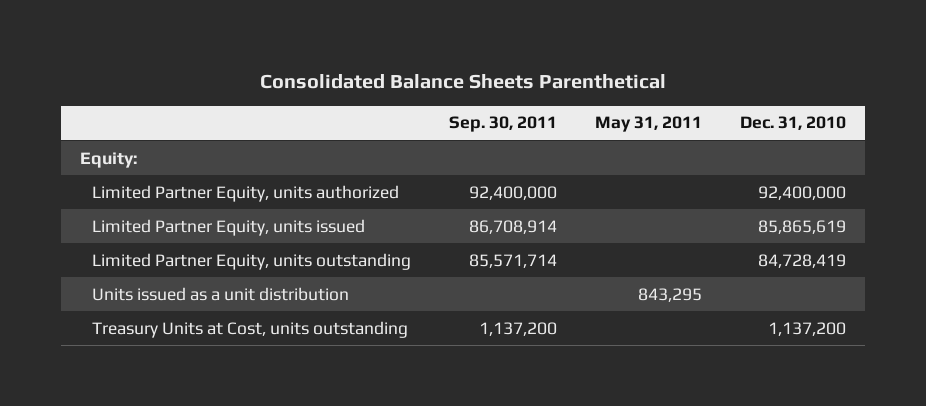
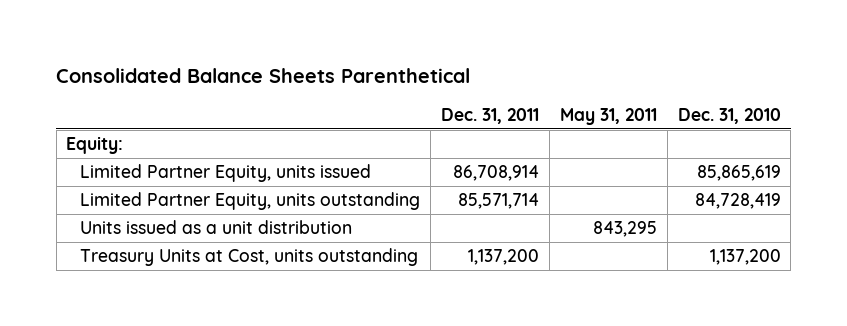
[449,116,558,133] Sep. 30, 2011 -> none
none -> [440,107,539,124] Dec. 31, 2011
[92,184,400,202] Limited Partner Equity, units authorized -> none

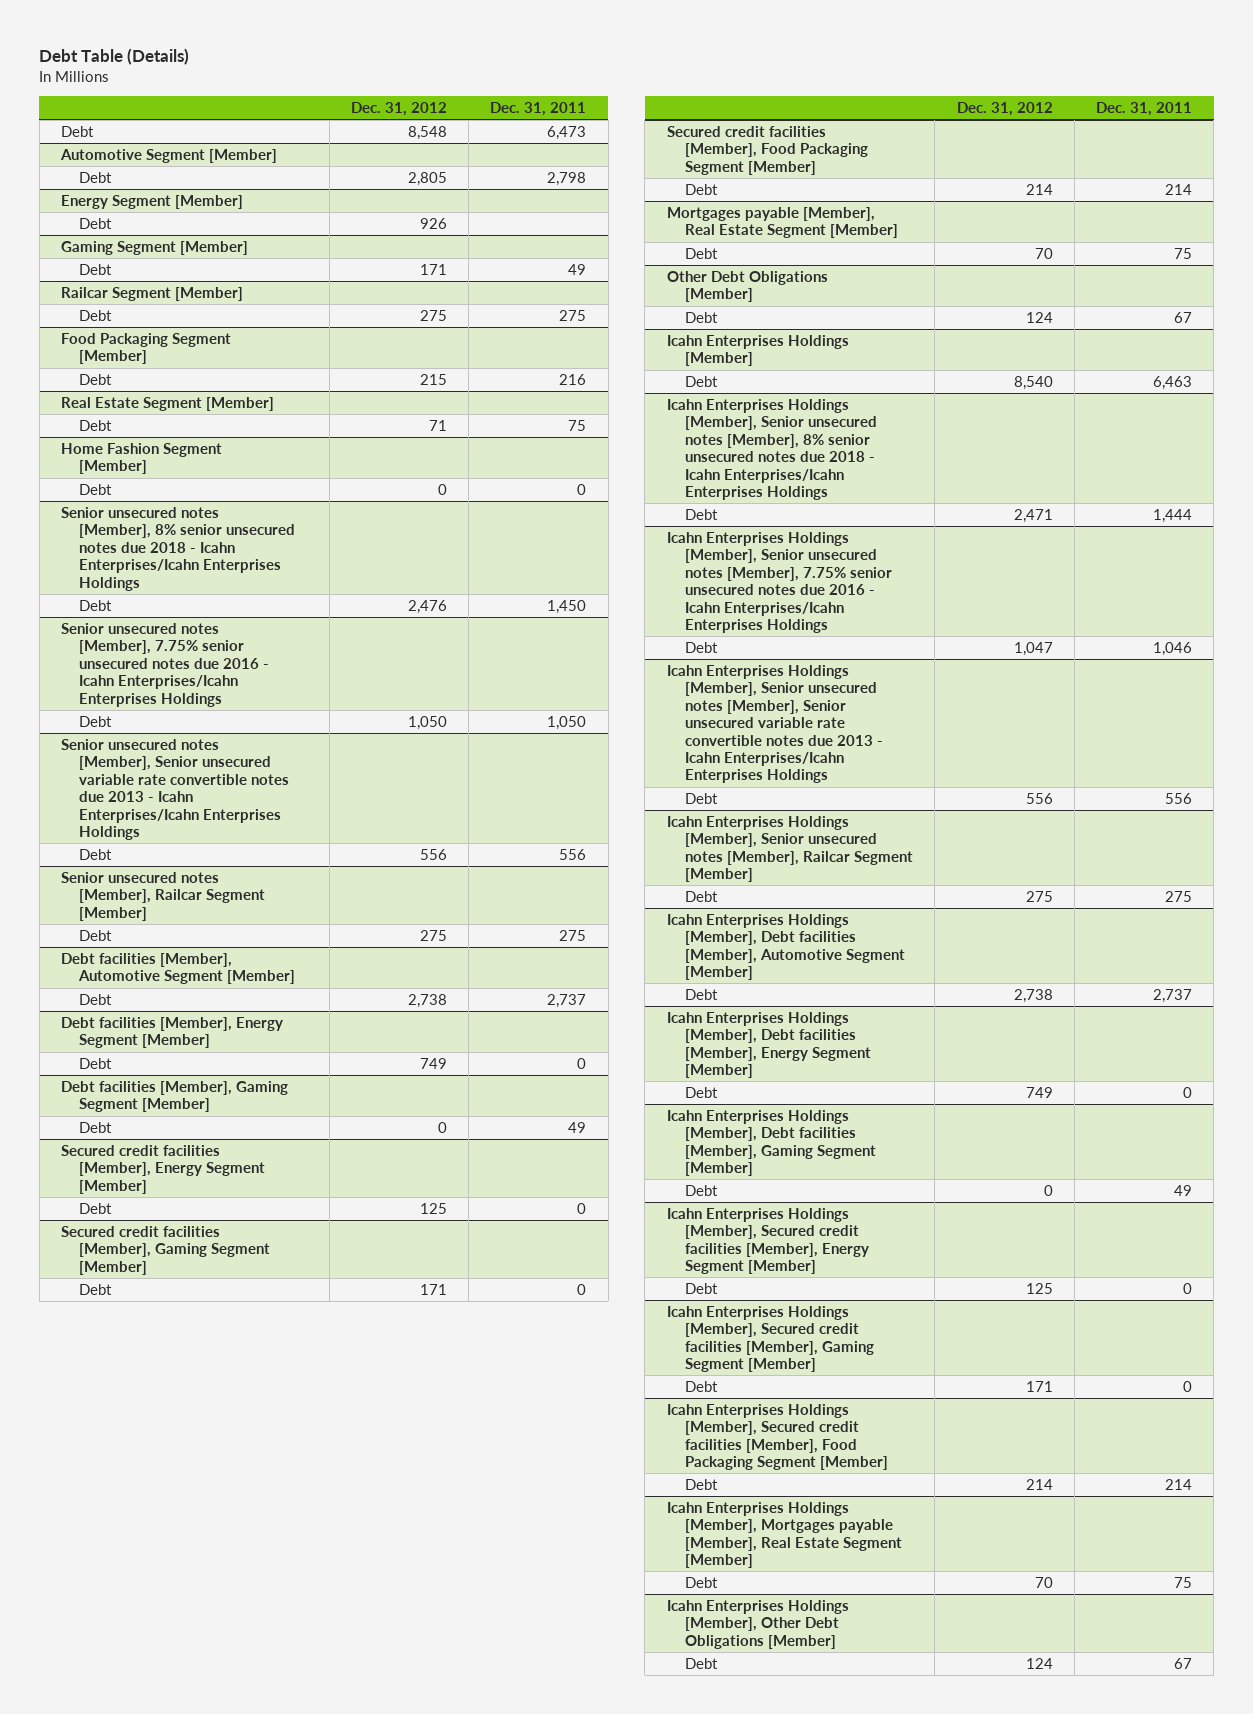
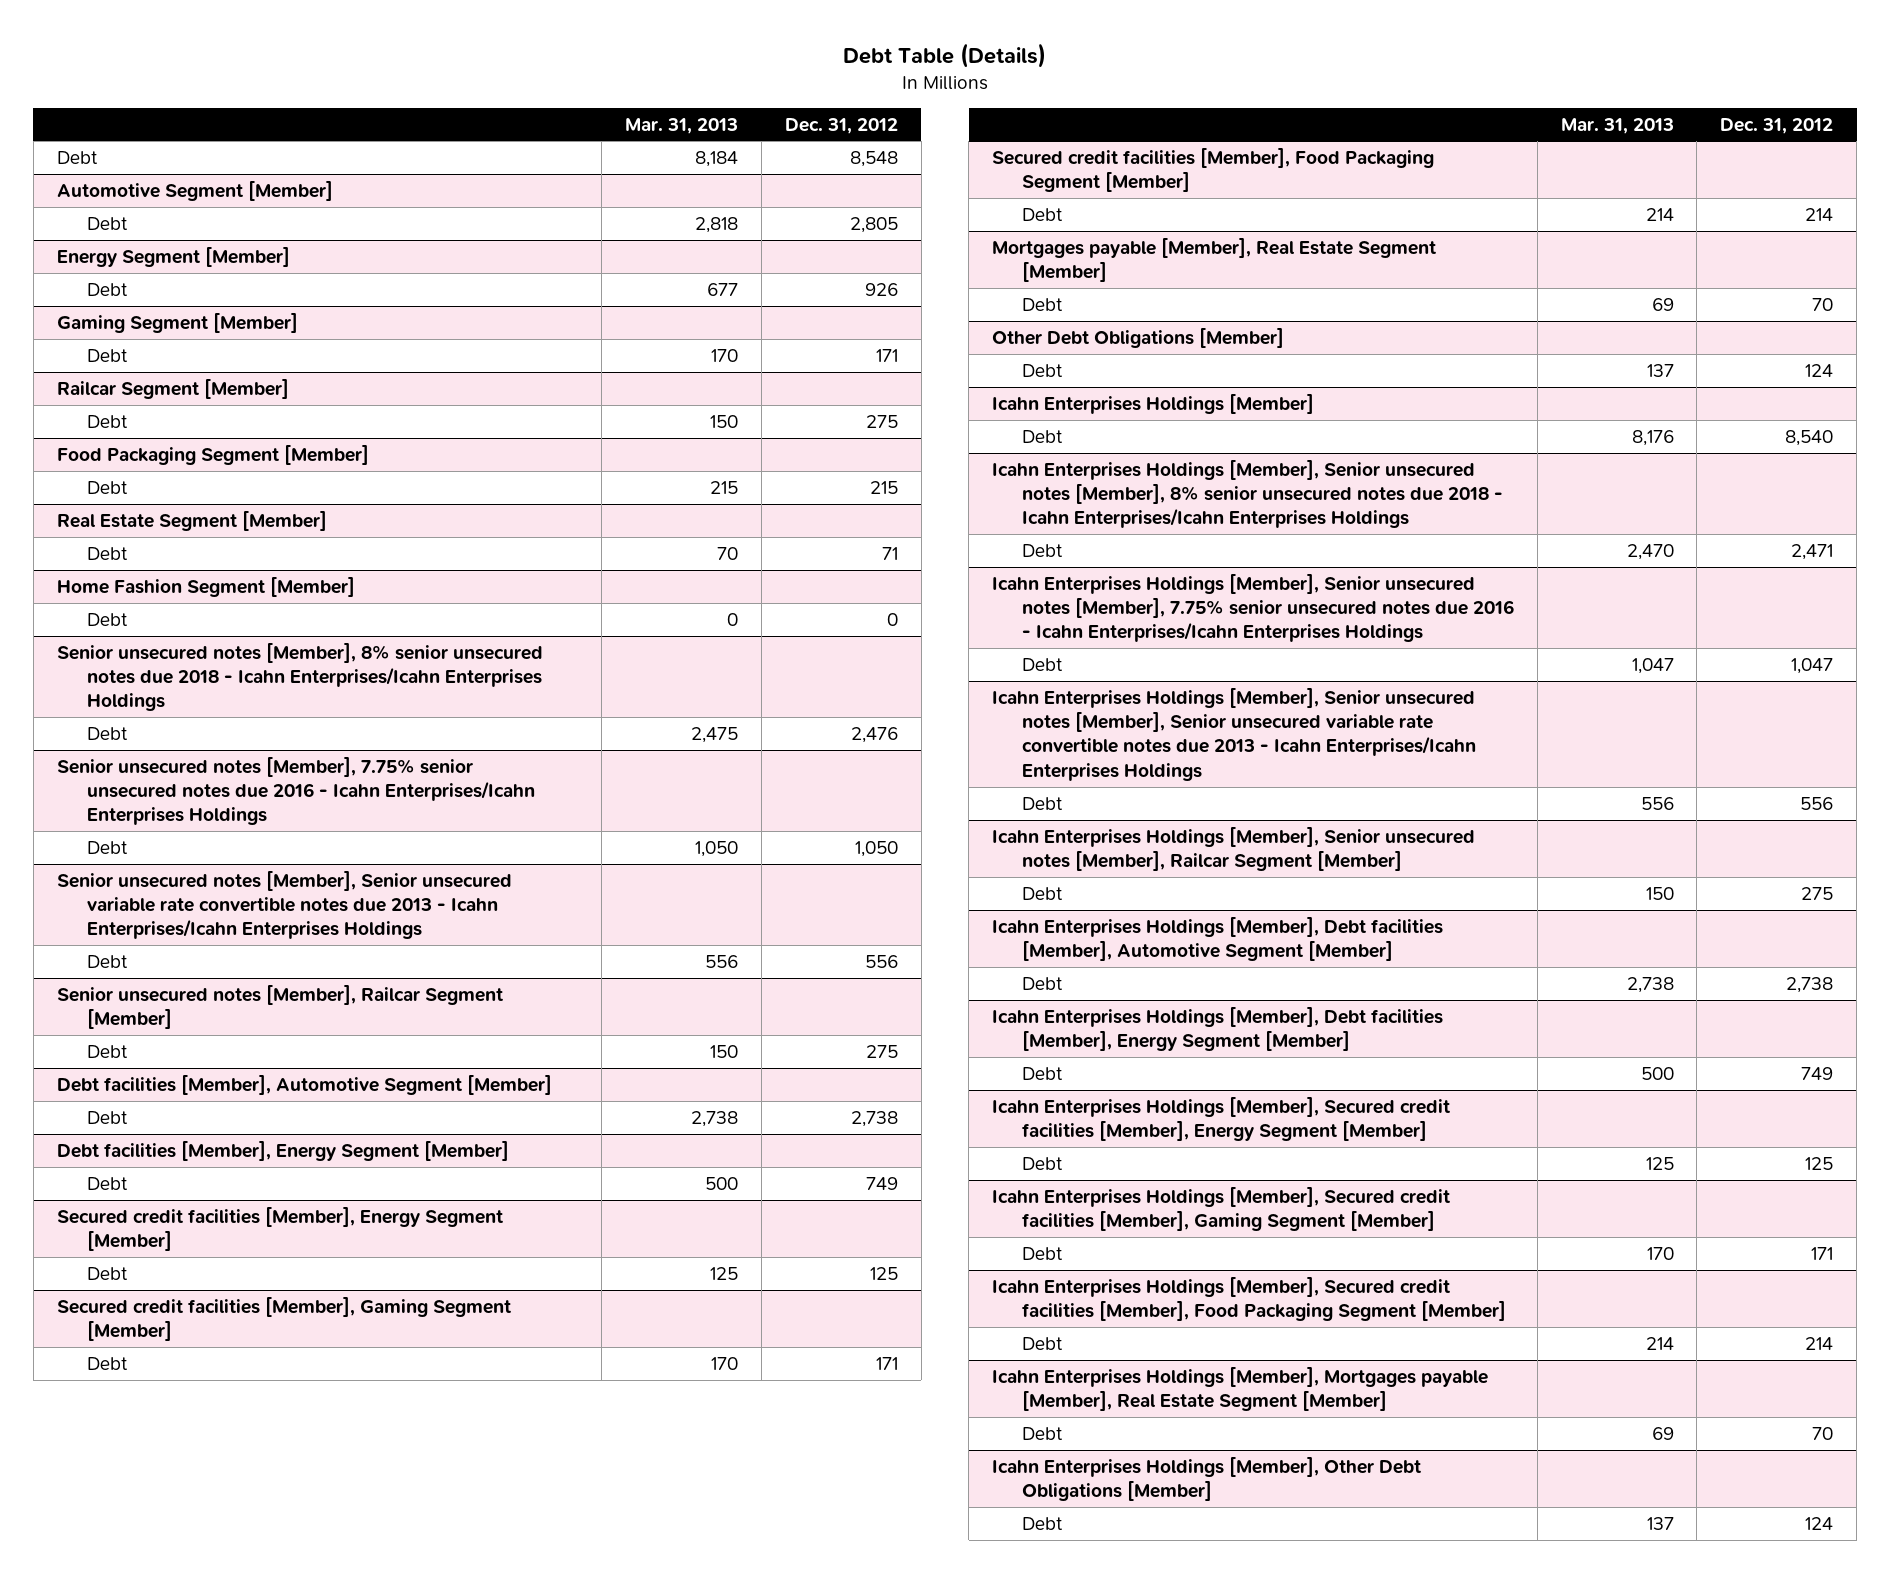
[490,102,587,117] Dec. 31, 2011 -> none
none -> [625,117,739,134] Mar. 31, 2013
[60,1080,288,1113] Debt facilities [Member], Gaming Segment [Member] -> none
[79,1121,113,1133] Debt -> none
[666,1109,877,1177] Icahn Enterprises Holdings [Member], Debt facilities [Member], Gaming Segment [Member] -> none
[685,1184,719,1196] Debt -> none

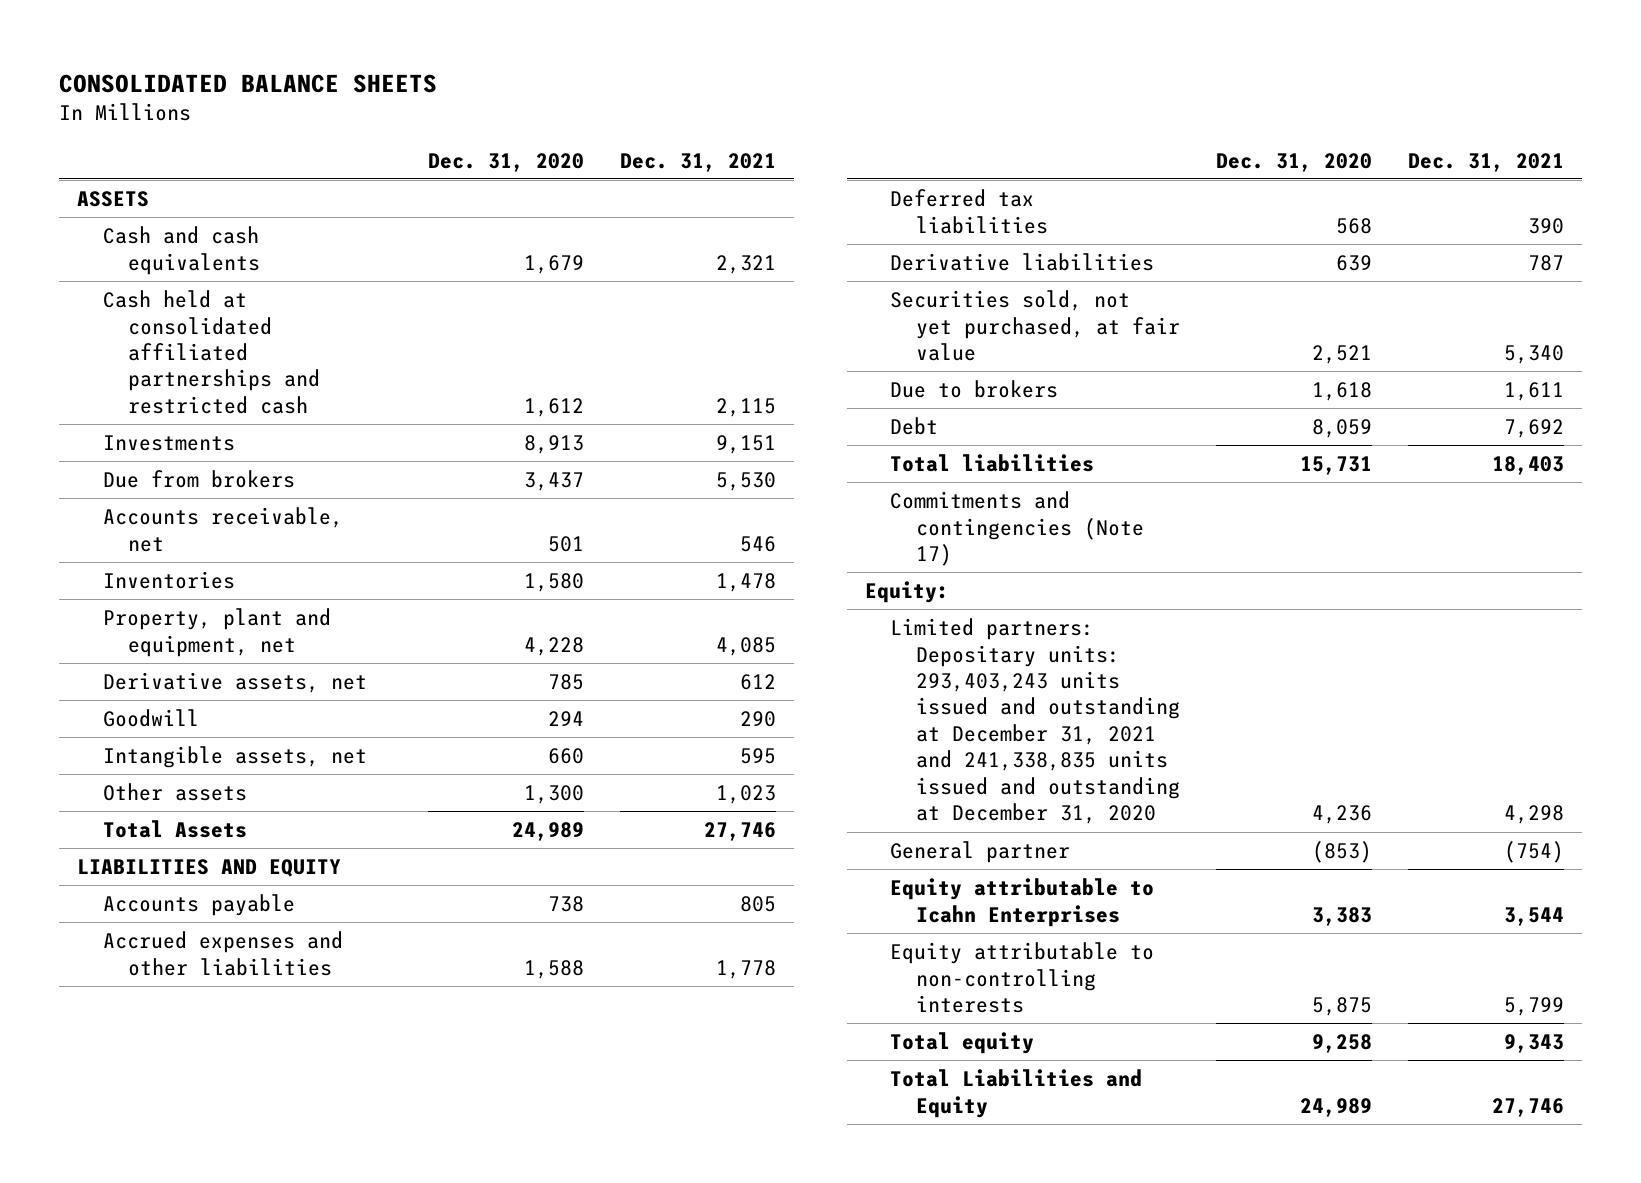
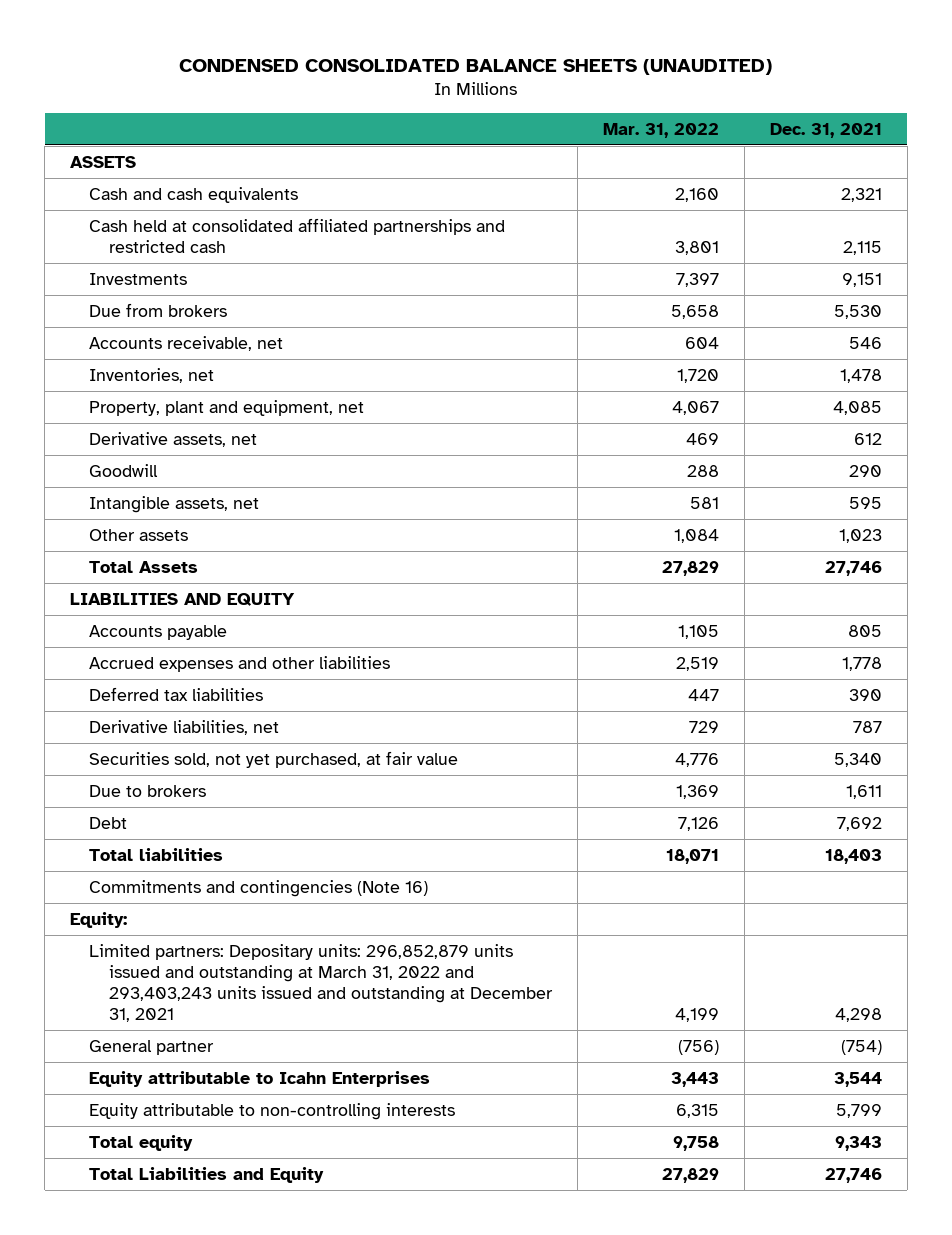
[58,73,437,93] CONSOLIDATED BALANCE SHEETS -> [178,58,772,75] CONDENSED CONSOLIDATED BALANCE SHEETS (UNAUDITED)
[428,152,585,172] Dec. 31, 2020 -> none
none -> [602,122,719,138] Mar. 31, 2022
[102,571,235,590] Inventories -> [89,367,215,383] Inventories, net
[890,253,1155,272] Derivative liabilities -> [89,719,280,735] Derivative liabilities, net
[890,491,1145,567] Commitments and contingencies (Note 17) -> [89,879,429,897] Commitments and contingencies (Note 16)
[890,618,1181,825] Limited partners: Depositary units: 293,403,243 units issued and outstanding at December 31, 2021 and 241,338,835 units issued and outstanding at December 31, 2020 -> [89,943,553,1023] Limited partners: Depositary units: 296,852,879 units issued and outstanding at March 31, 2022 and 293,403,243 units issued and outstanding at December 31, 2021

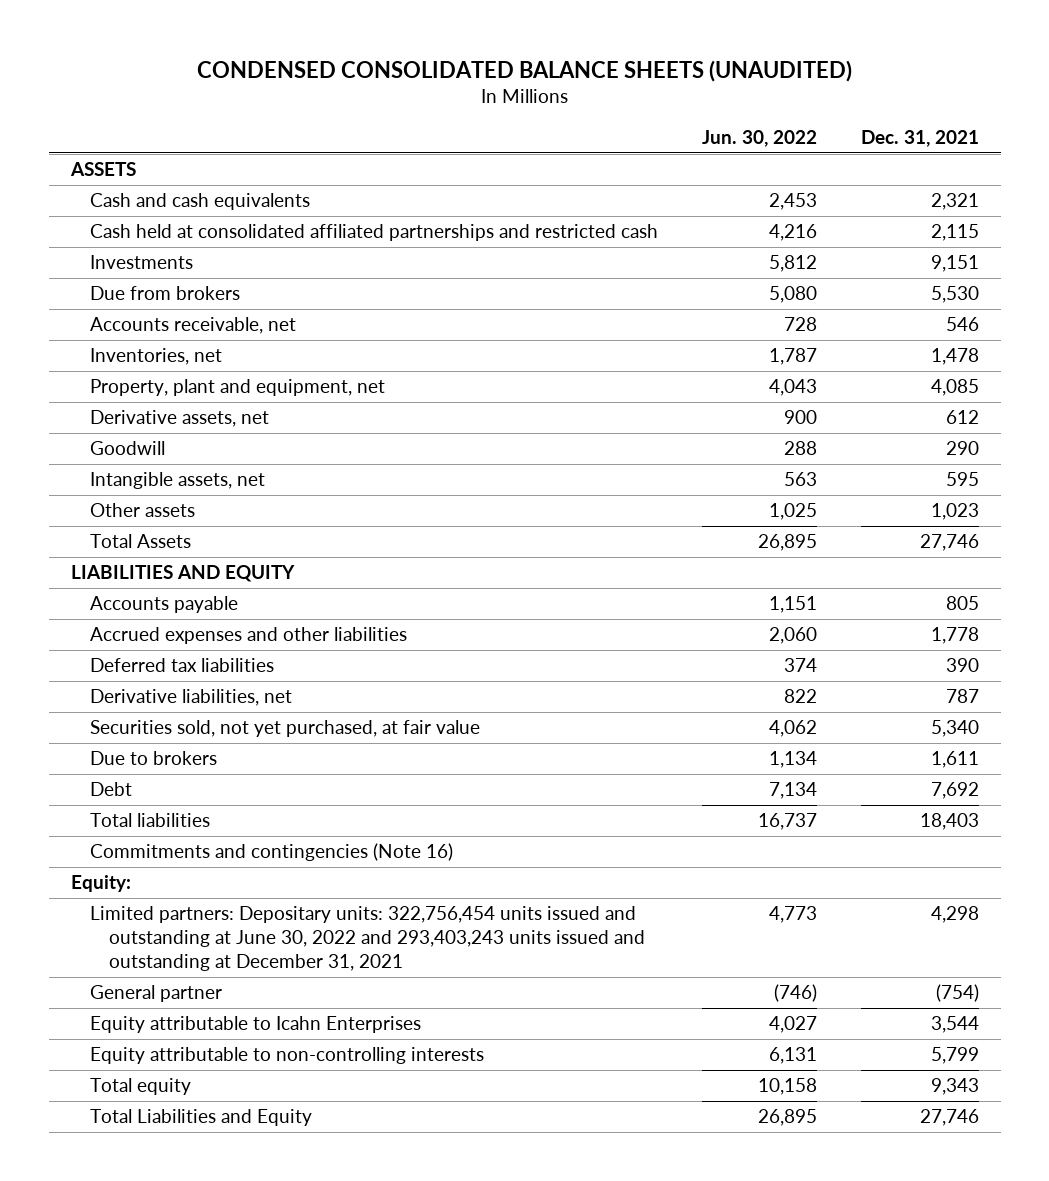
[602,122,719,138] Mar. 31, 2022 -> none
none -> [701,130,817,148] Jun. 30, 2022
[89,943,553,1023] Limited partners: Depositary units: 296,852,879 units issued and outstanding at March 31, 2022 and 293,403,243 units issued and outstanding at December 31, 2021 -> [89,906,645,972] Limited partners: Depositary units: 322,756,454 units issued and outstanding at June 30, 2022 and 293,403,243 units issued and outstanding at December 31, 2021

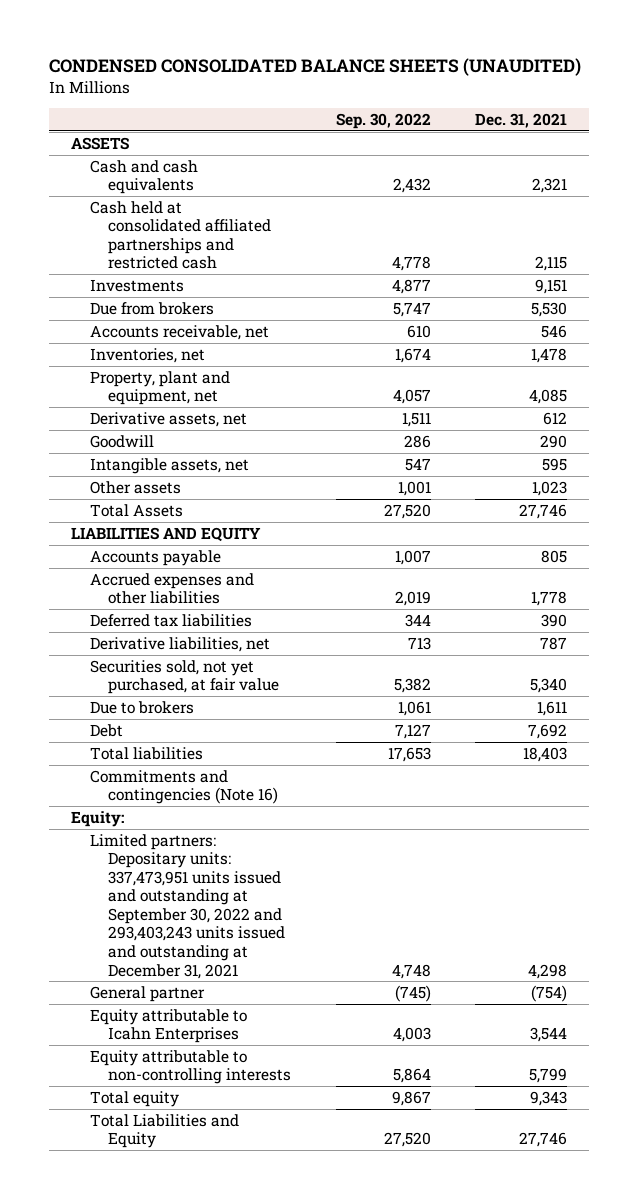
[701,130,817,148] Jun. 30, 2022 -> none
none -> [335,113,431,130] Sep. 30, 2022
[89,906,645,972] Limited partners: Depositary units: 322,756,454 units issued and outstanding at June 30, 2022 and 293,403,243 units issued and outstanding at December 31, 2021 -> [89,833,286,979] Limited partners: Depositary units: 337,473,951 units issued and outstanding at September 30, 2022 and 293,403,243 units issued and outstanding at December 31, 2021

